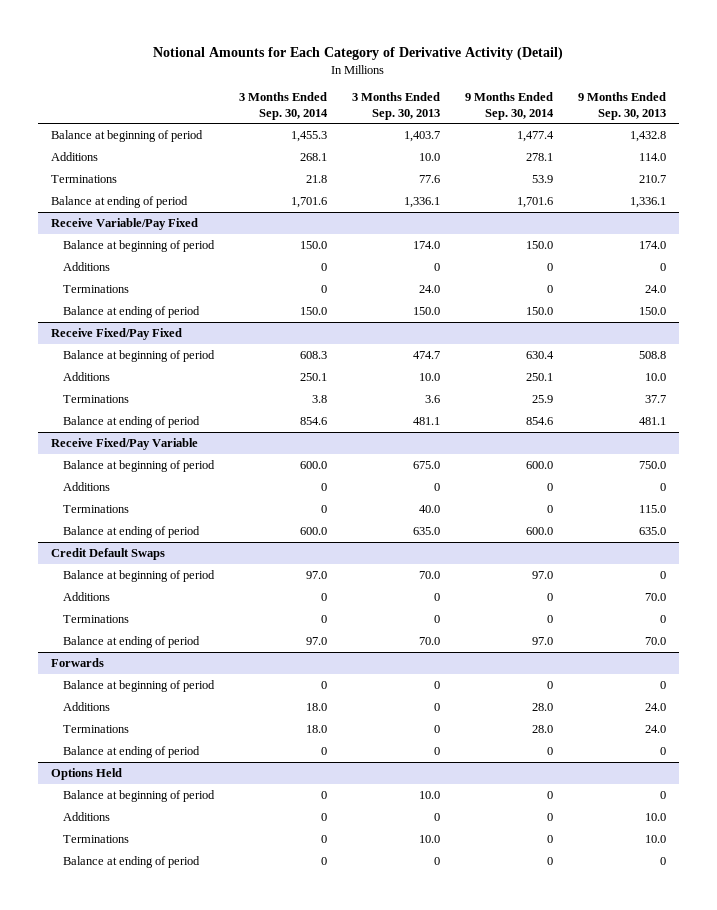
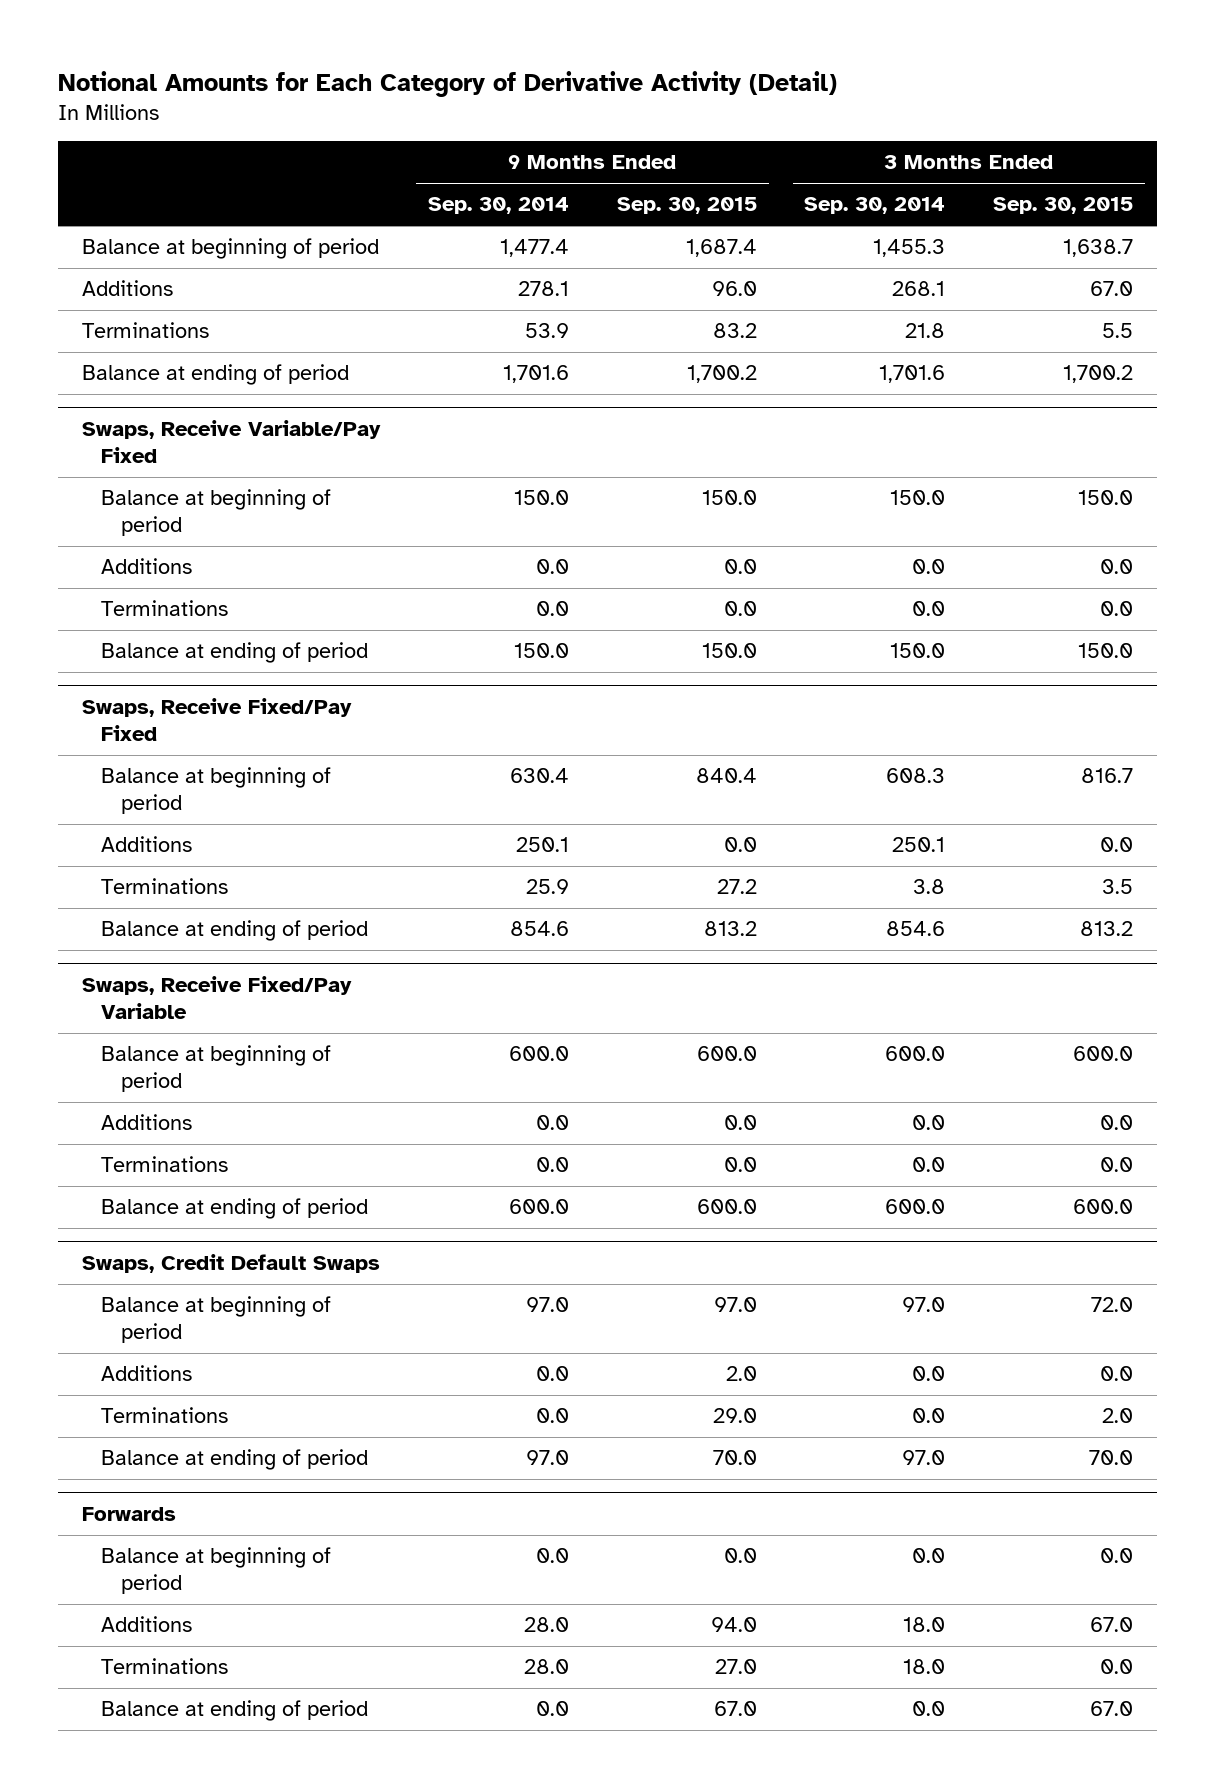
[351,92,440,120] 3 Months Ended Sep. 30, 2013 -> none
[578,92,667,120] 9 Months Ended Sep. 30, 2013 -> none
none -> [616,197,757,215] Sep. 30, 2015
none -> [993,197,1134,215] Sep. 30, 2015
[50,217,198,230] Receive Variable/Pay Fixed -> [81,419,381,463] Swaps, Receive Variable/Pay Fixed
[320,262,327,271] 0 -> [912,559,946,575] 0.0
[546,262,553,271] 0 -> [535,559,569,575] 0.0
[320,284,327,293] 0 -> [912,601,946,617] 0.0
[546,284,553,293] 0 -> [535,601,569,617] 0.0
[50,327,182,340] Receive Fixed/Pay Fixed -> [81,697,352,741] Swaps, Receive Fixed/Pay Fixed
[50,437,198,450] Receive Fixed/Pay Variable -> [81,975,352,1019] Swaps, Receive Fixed/Pay Variable
[320,482,327,491] 0 -> [912,1115,946,1131] 0.0
[546,482,553,491] 0 -> [535,1115,569,1131] 0.0
[320,504,327,513] 0 -> [912,1157,946,1173] 0.0
[546,504,553,513] 0 -> [535,1157,569,1173] 0.0
[50,547,165,560] Credit Default Swaps -> [81,1253,380,1273] Swaps, Credit Default Swaps
[320,592,327,601] 0 -> [912,1366,946,1382] 0.0
[546,592,553,601] 0 -> [535,1366,569,1382] 0.0
[320,614,327,623] 0 -> [912,1408,946,1424] 0.0
[546,614,553,623] 0 -> [535,1408,569,1424] 0.0
[320,680,327,689] 0 -> [912,1548,946,1564] 0.0
[546,680,553,689] 0 -> [535,1548,569,1564] 0.0
[50,767,122,780] Options Held -> none
[62,789,215,802] Balance at beginning of period -> none
[62,811,110,821] Additions -> none
[62,834,129,843] Terminations -> none
[62,855,200,868] Balance at ending of period -> none
[320,746,327,755] 0 -> [912,1701,946,1717] 0.0
[546,746,553,755] 0 -> [535,1701,569,1717] 0.0

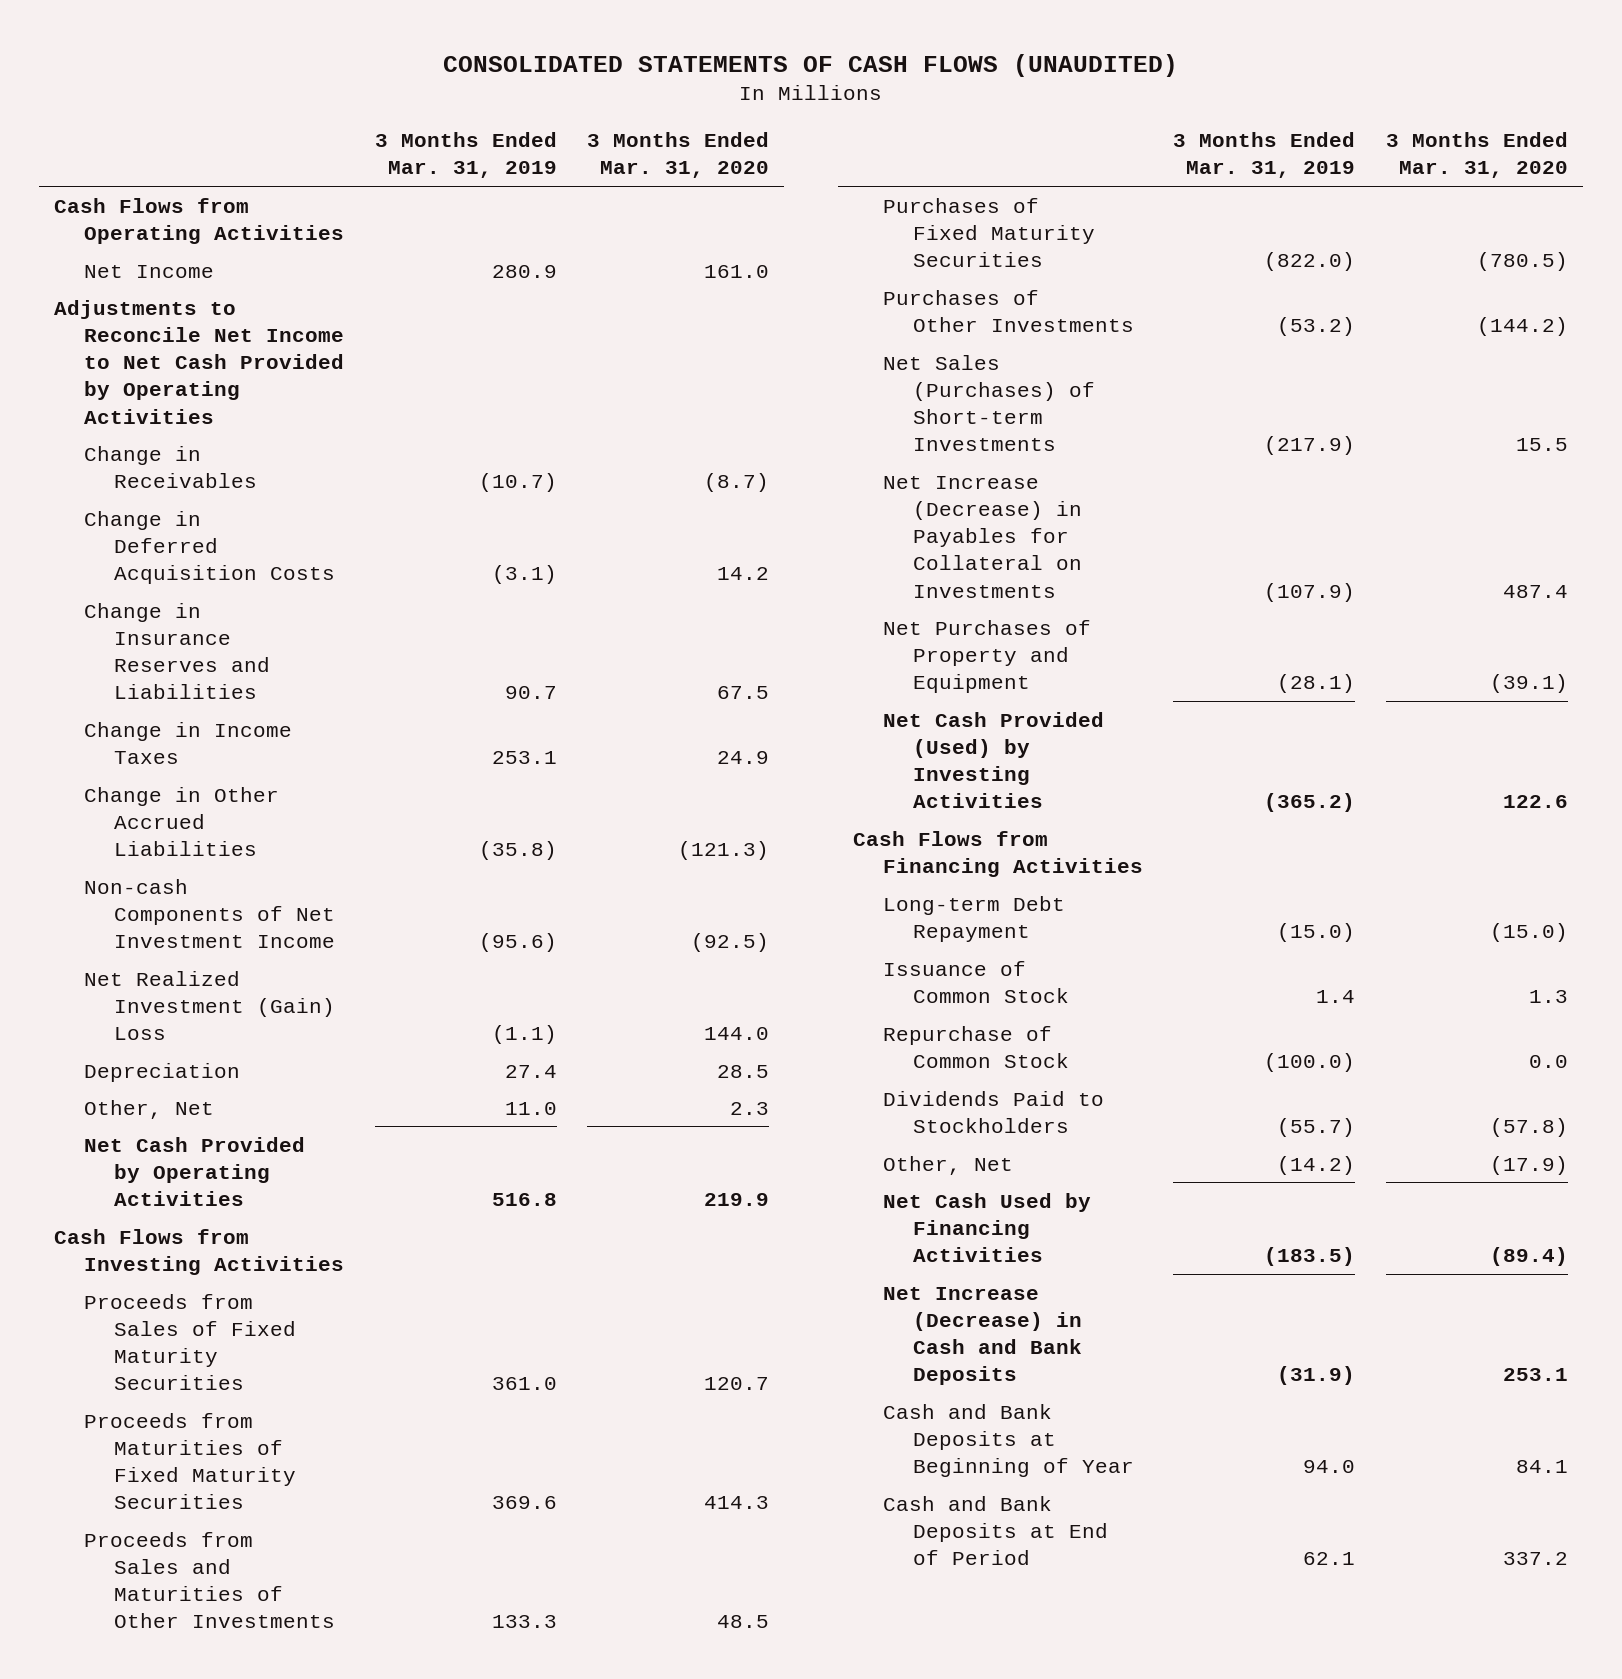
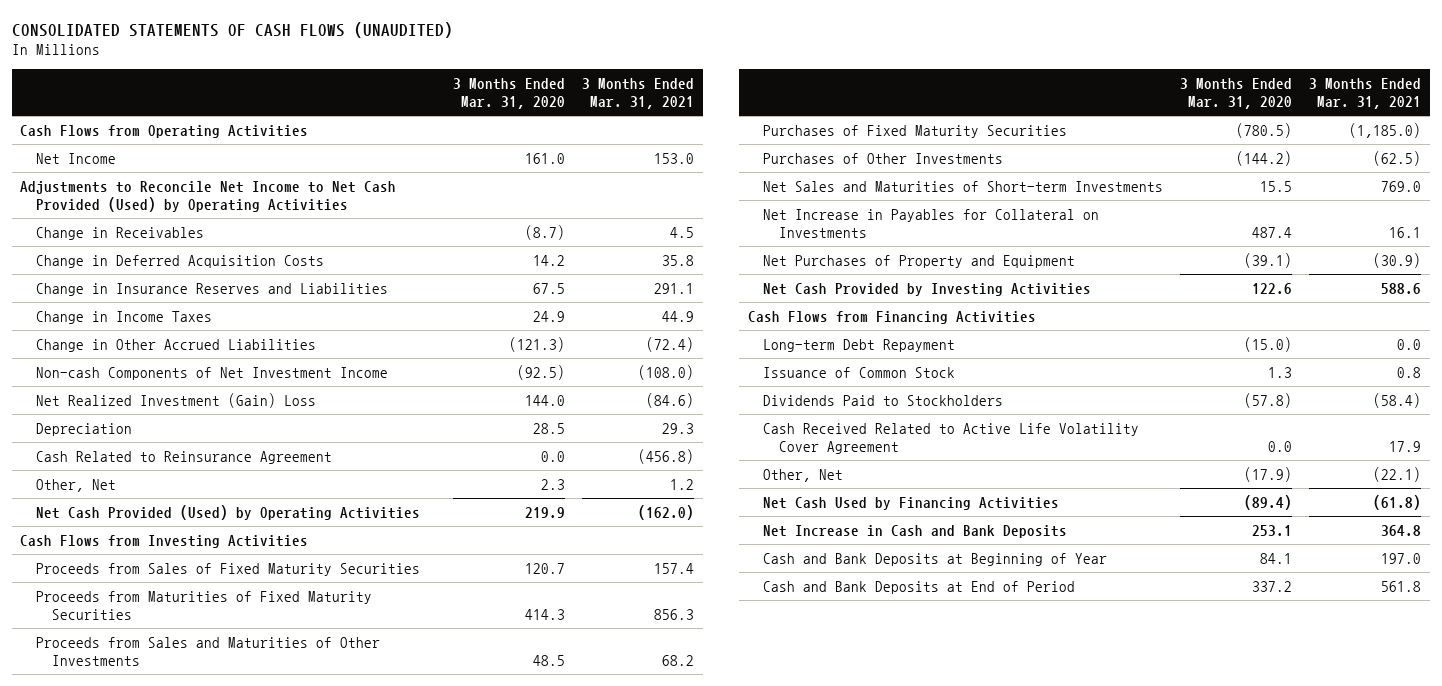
[374,132,557,179] 3 Months Ended Mar. 31, 2019 -> none
none -> [582,77,695,110] 3 Months Ended Mar. 31, 2021
[53,299,344,424] Adjustments to Reconcile Net Income to Net Cash Provided by Operating Activities -> [20,180,397,213] Adjustments to Reconcile Net Income to Net Cash Provided (Used) by Operating Activities
none -> [35,450,332,464] Cash Related to Reinsurance Agreement
[83,1136,305,1207] Net Cash Provided by Operating Activities -> [35,504,420,520] Net Cash Provided (Used) by Operating Activities
[882,354,1095,452] Net Sales (Purchases) of Short-term Investments -> [763,180,1164,192] Net Sales and Maturities of Short-term Investments
[882,475,1082,598] Net Increase (Decrease) in Payables for Collateral on Investments -> [763,208,1100,239] Net Increase in Payables for Collateral on Investments
[882,711,1104,809] Net Cash Provided (Used) by Investing Activities -> [763,282,1092,296] Net Cash Provided by Investing Activities
[882,1025,1069,1068] Repurchase of Common Stock -> none
none -> [763,422,1140,455] Cash Received Related to Active Life Volatility Cover Agreement
[882,1286,1082,1386] Net Increase (Decrease) in Cash and Bank Deposits -> [763,524,1068,538] Net Increase in Cash and Bank Deposits

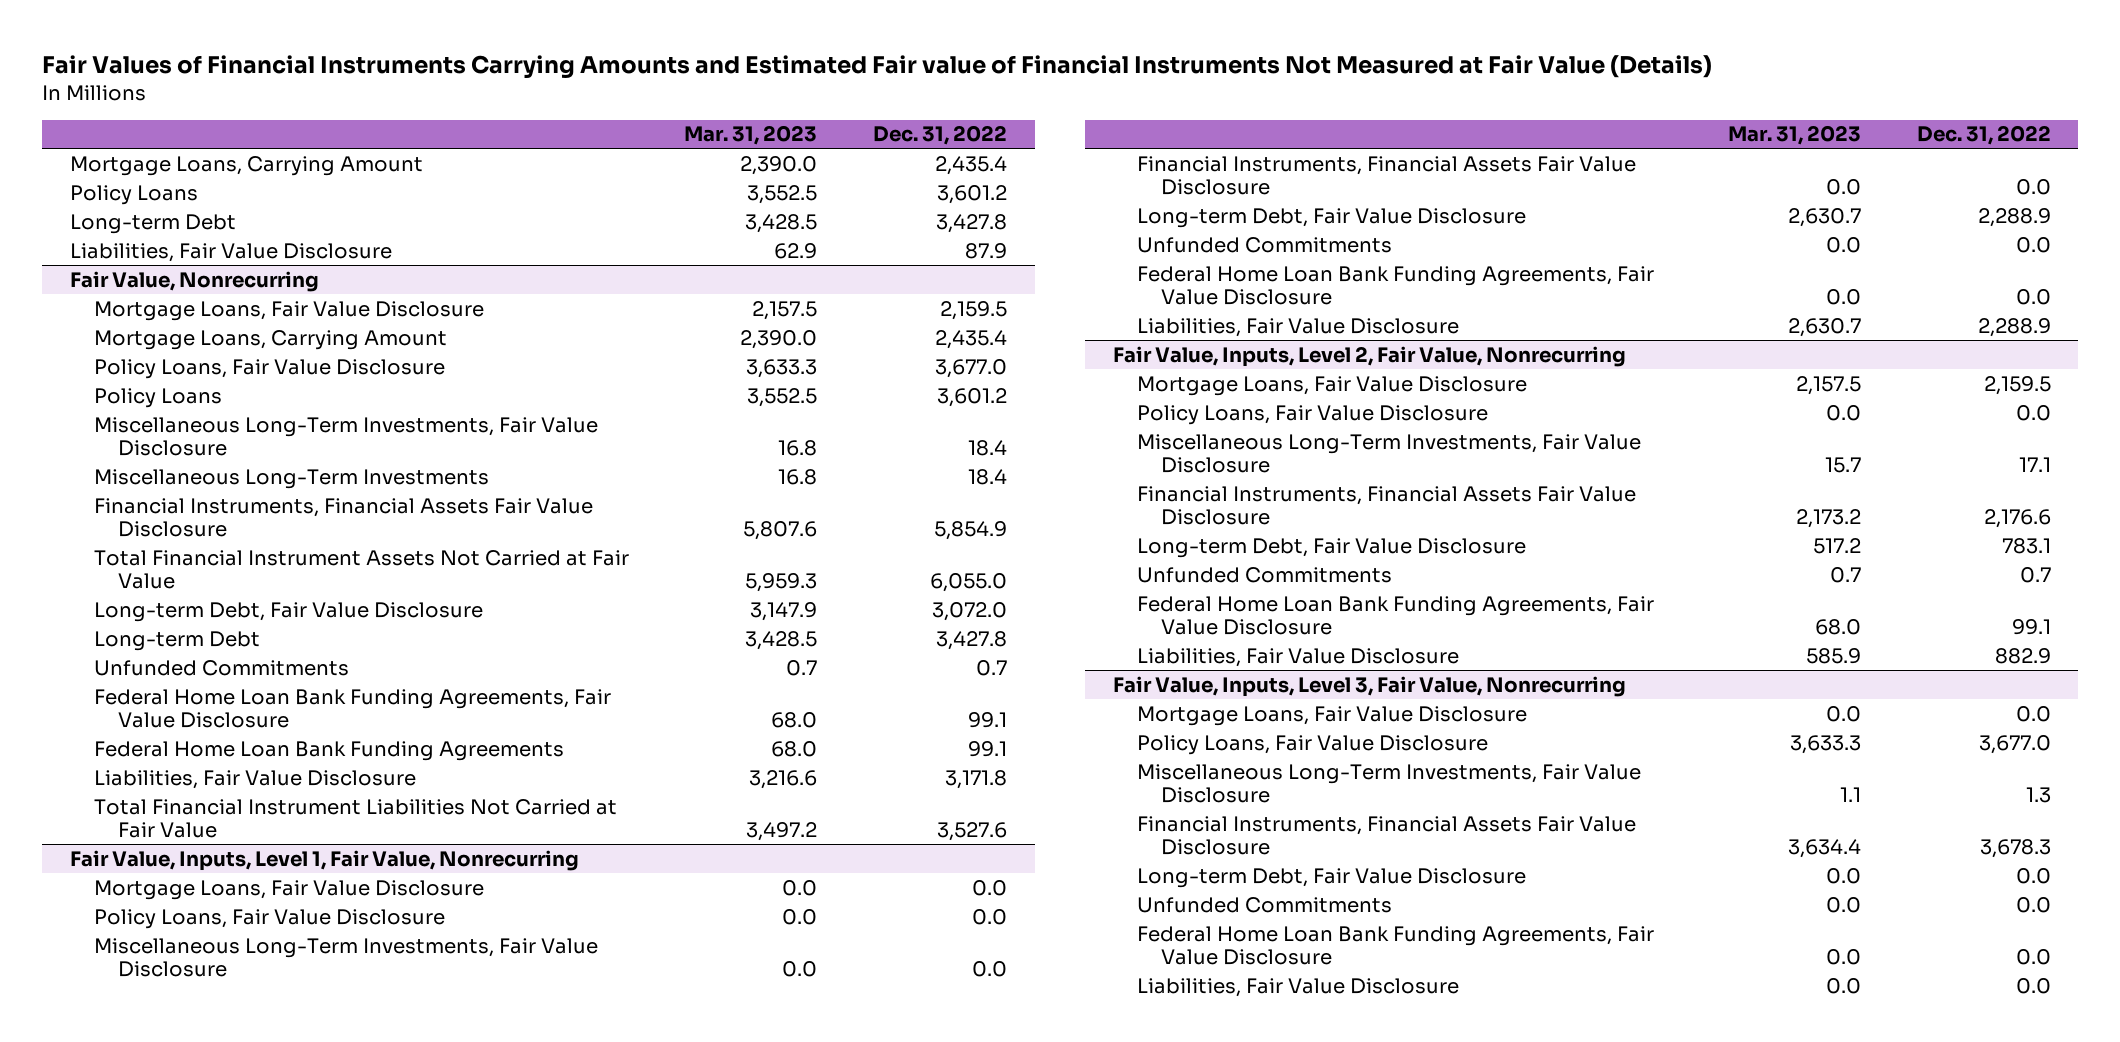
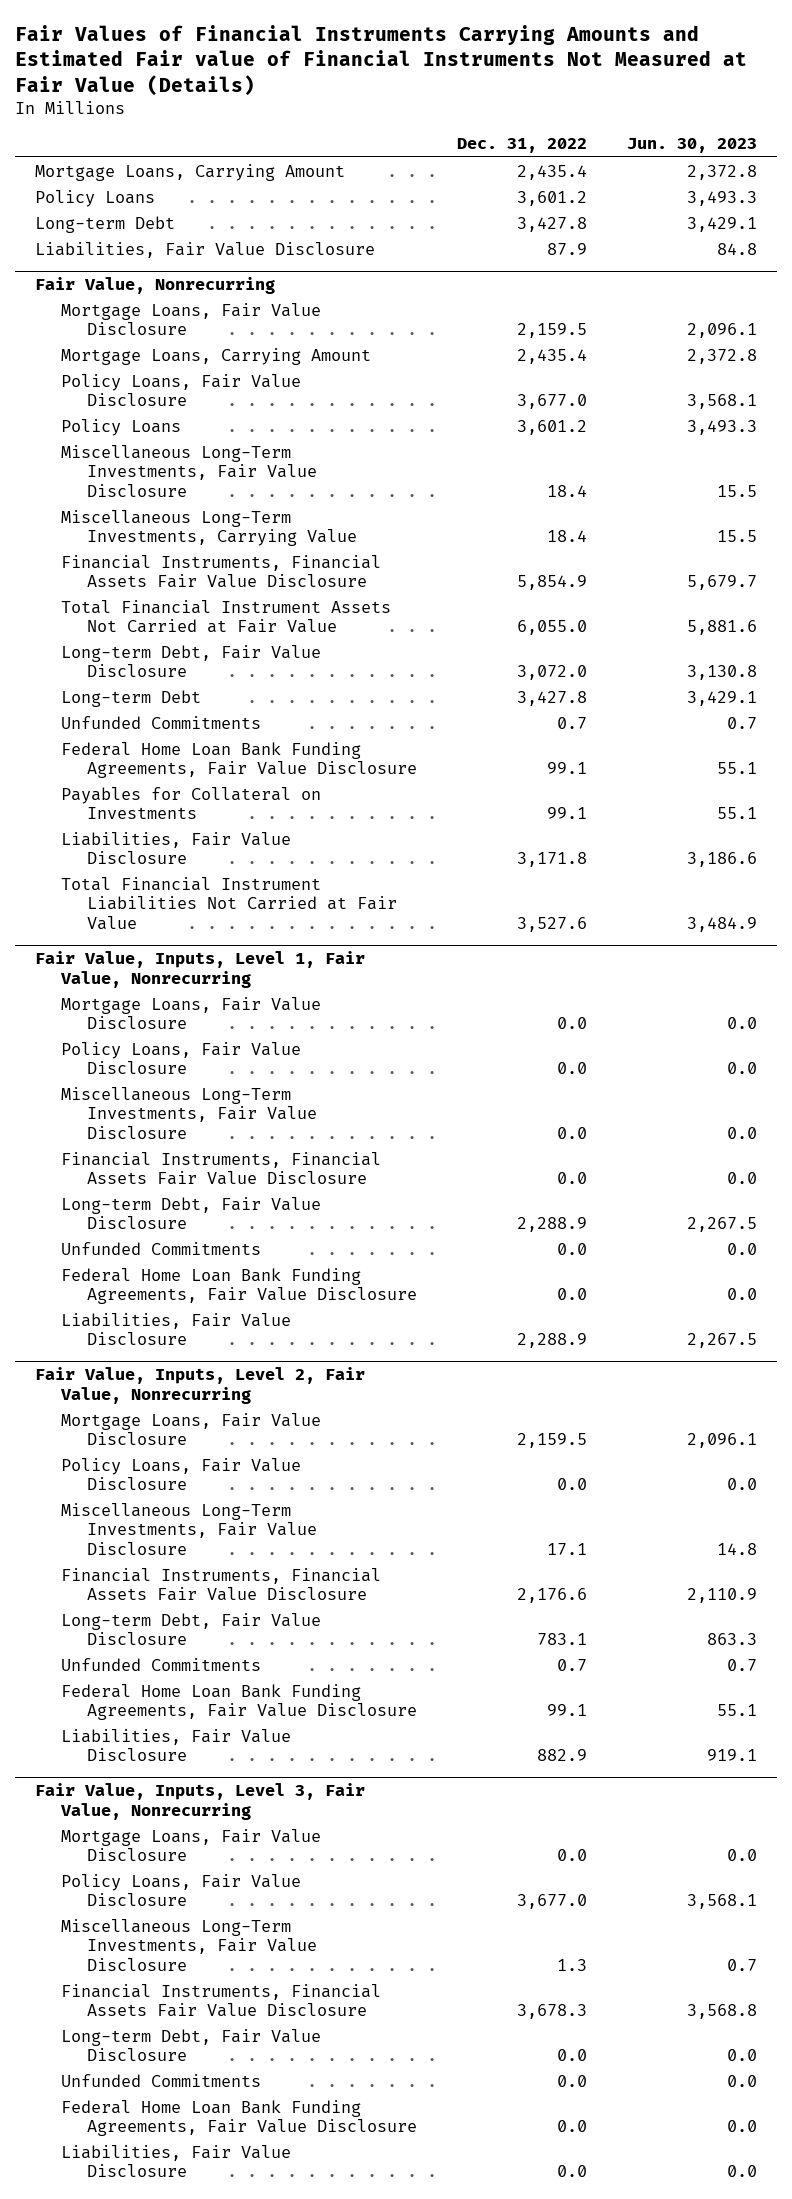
[684,125,818,146] Mar. 31, 2023 -> none
none -> [626,138,757,154] Jun. 30, 2023
[93,468,489,489] Miscellaneous Long-Term Investments -> [61,509,358,547] Miscellaneous Long-Term Investments, Carrying Value
[93,740,564,761] Federal Home Loan Bank Funding Agreements -> [61,786,322,820] Payables for Collateral on Investments

